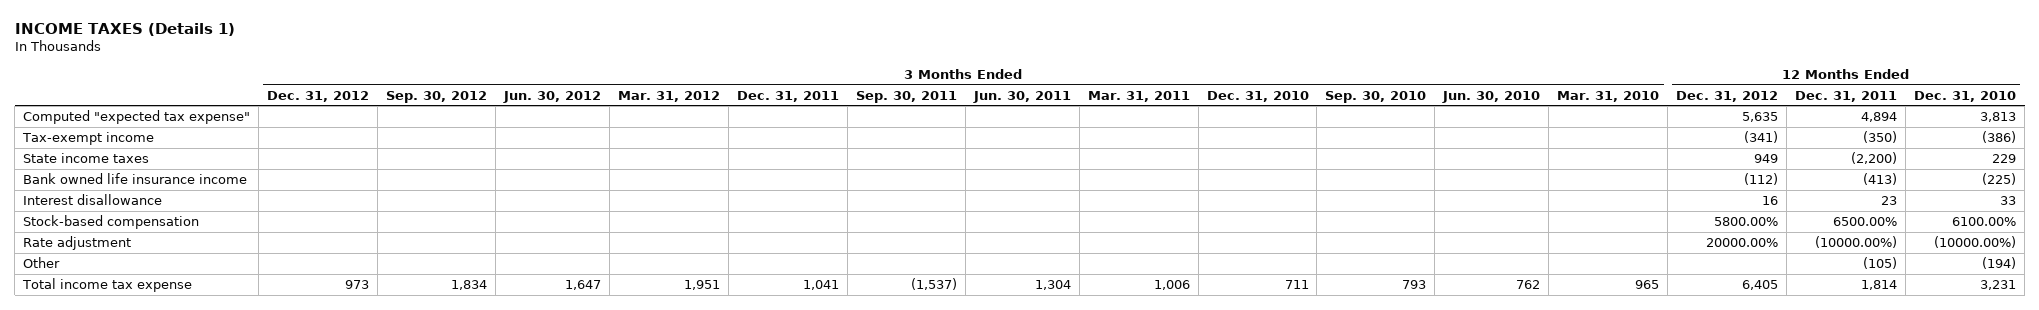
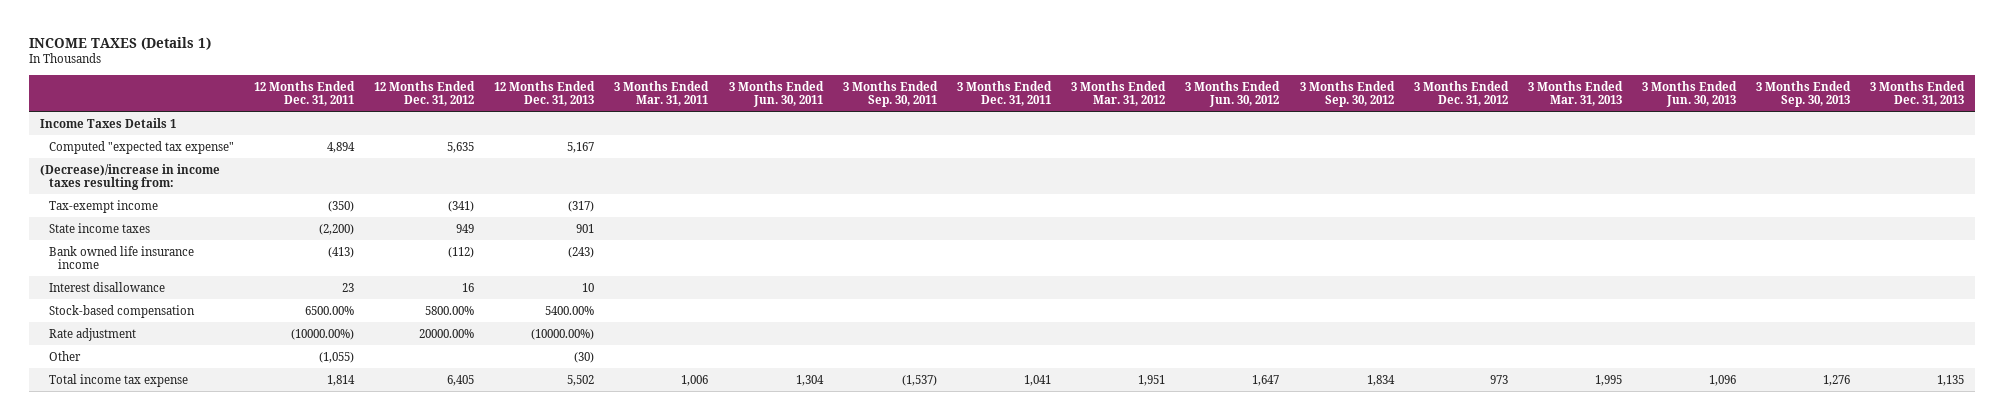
[1206,90,1309,102] Dec. 31, 2010 -> none
[1325,90,1427,103] Sep. 30, 2010 -> none
[1442,90,1541,103] Jun. 30, 2010 -> none
[1557,90,1660,102] Mar. 31, 2010 -> none
[1914,90,2017,102] Dec. 31, 2010 -> none
none -> [494,80,596,107] 12 Months Ended Dec. 31, 2013
none -> [1527,80,1623,107] 3 Months Ended Mar. 31, 2013
none -> [1642,80,1738,108] 3 Months Ended Jun. 30, 2013
none -> [1756,80,1852,108] 3 Months Ended Sep. 30, 2013
none -> [1870,80,1966,107] 3 Months Ended Dec. 31, 2013
none -> [39,117,176,128] Income Taxes Details 1
none -> [39,163,220,191] (Decrease)/increase in income taxes resulting from:
[1863,257,1898,270] (105) -> [318,351,354,363] (1,055)

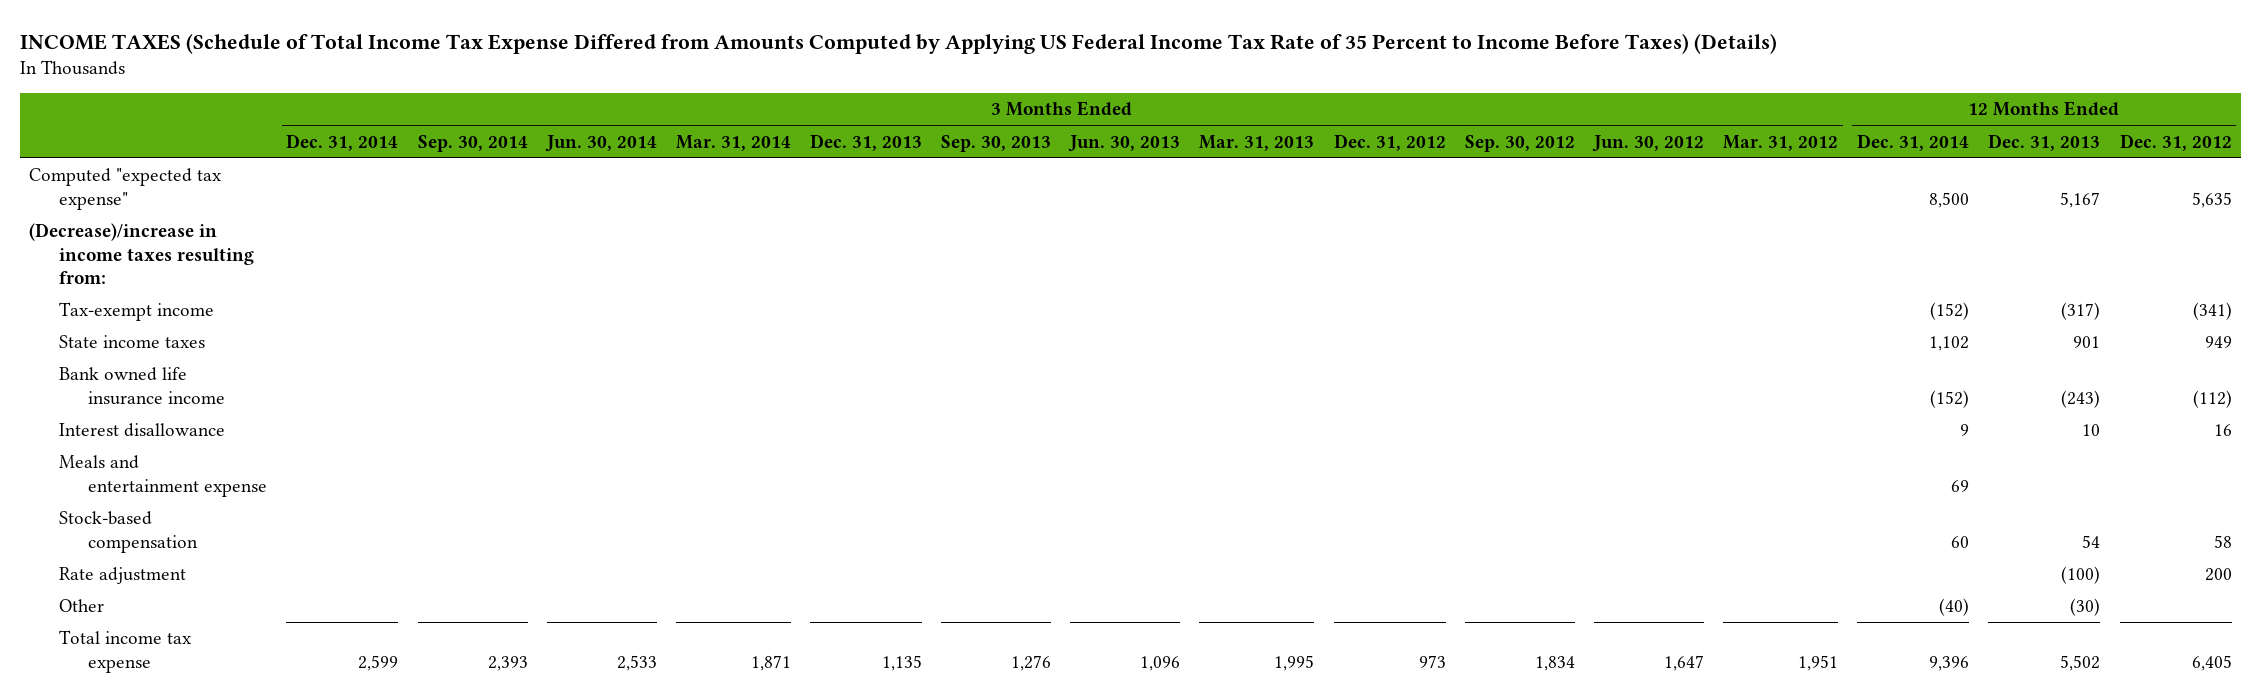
[29,36,212,50] INCOME TAXES (Details 1) -> [19,32,1777,54] INCOME TAXES (Schedule of Total Income Tax Expense Differed from Amounts Computed by Applying US Federal Income Tax Rate of 35 Percent to Income Before Taxes) (Details)
[253,80,355,107] 12 Months Ended Dec. 31, 2011 -> none
[614,80,710,107] 3 Months Ended Mar. 31, 2011 -> none
[728,80,824,108] 3 Months Ended Jun. 30, 2011 -> none
[842,80,938,108] 3 Months Ended Sep. 30, 2011 -> none
[956,80,1052,107] 3 Months Ended Dec. 31, 2011 -> none
none -> [286,133,399,151] Dec. 31, 2014
none -> [417,134,528,152] Sep. 30, 2014
none -> [544,134,657,152] Jun. 30, 2014
none -> [675,134,791,151] Mar. 31, 2014
none -> [1857,133,1970,151] Dec. 31, 2014
[39,117,176,128] Income Taxes Details 1 -> none
none -> [58,455,268,497] Meals and entertainment expense
[425,305,475,315] 5800.00% -> [2213,534,2232,548] 58
[545,305,595,315] 5400.00% -> [2082,534,2101,548] 54
[419,328,475,338] 20000.00% -> [2204,568,2232,582] 200
[531,328,595,340] (10000.00%) -> [2061,566,2101,585] (100)

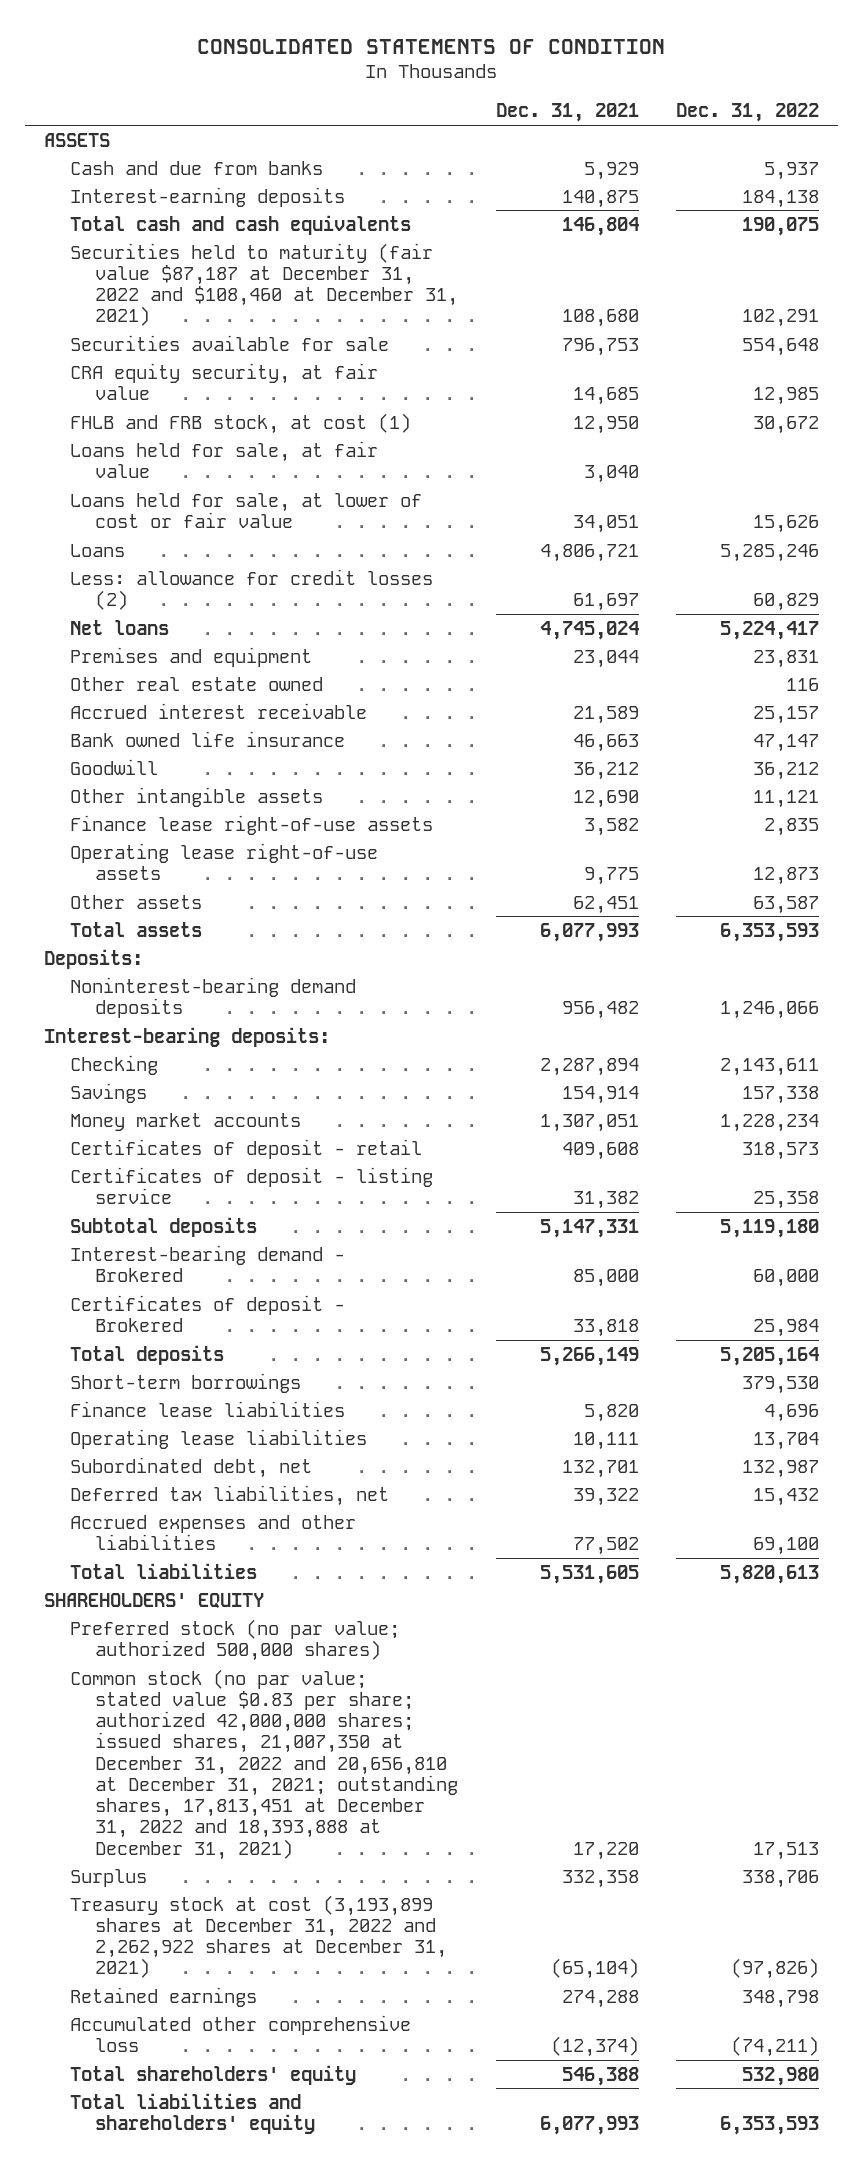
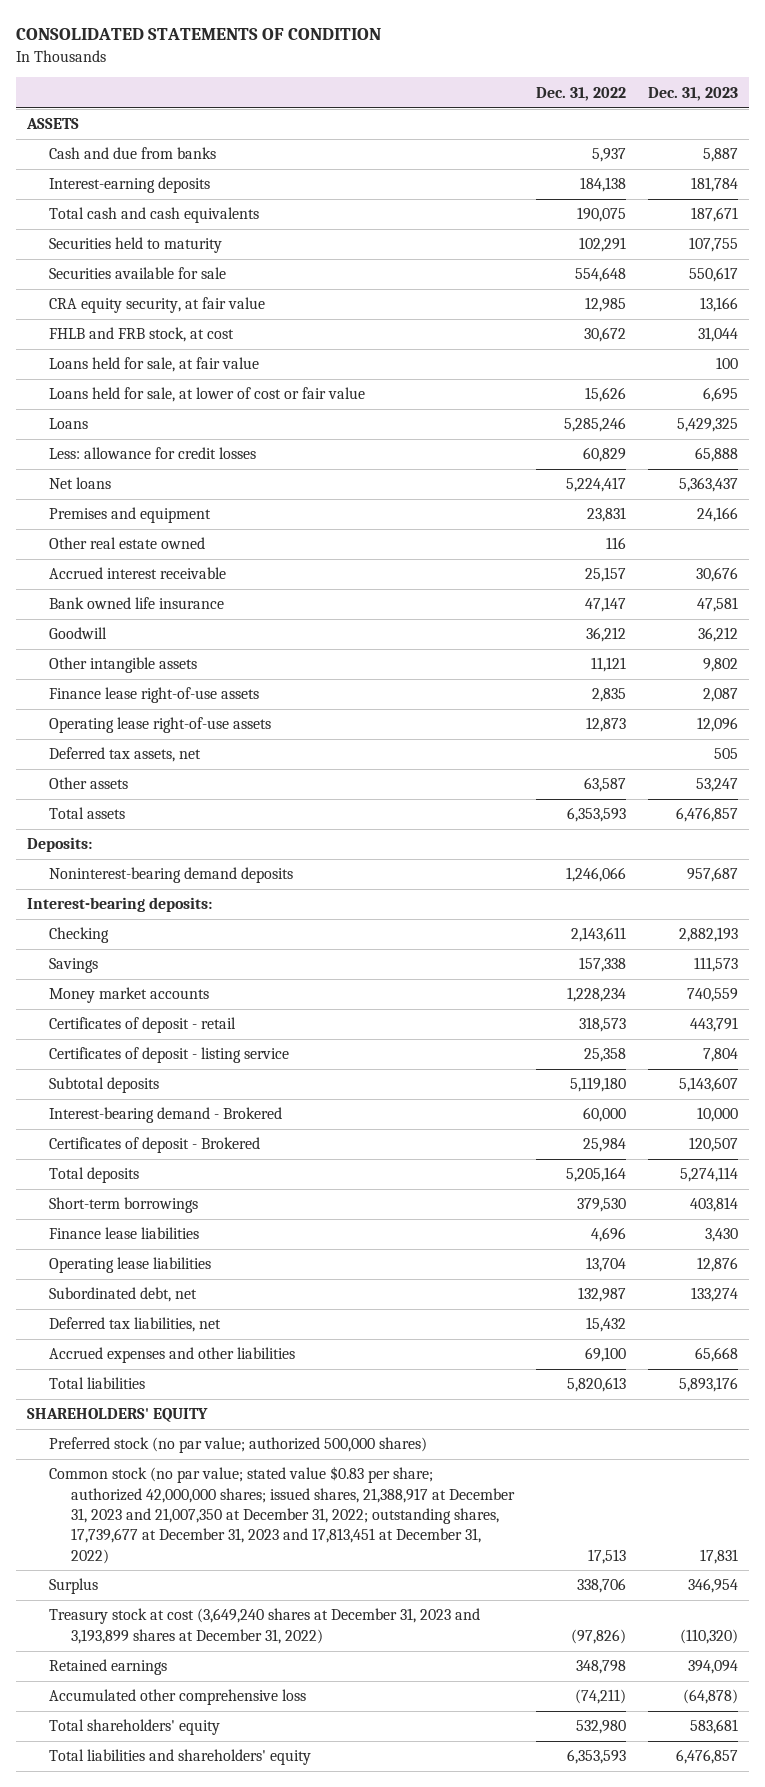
[495,103,639,123] Dec. 31, 2021 -> none
none -> [647,86,738,101] Dec. 31, 2023
[69,242,459,327] Securities held to maturity (fair value $87,187 at December 31, 2022 and $108,460 at December 31, 2021) -> [48,237,222,254] Securities held to maturity
[69,412,411,434] FHLB and FRB stock, at cost (1) -> [48,327,234,343] FHLB and FRB stock, at cost
[69,568,433,610] Less: allowance for credit losses (2) -> [48,447,256,460] Less: allowance for credit losses
none -> [48,747,201,763] Deferred tax assets, net
[69,1668,459,1860] Common stock (no par value; stated value $0.83 per share; authorized 42,000,000 shares; issued shares, 21,007,350 at December 31, 2022 and 20,656,810 at December 31, 2021; outstanding shares, 17,813,451 at December 31, 2022 and 18,393,888 at December 31, 2021) -> [48,1466,515,1564] Common stock (no par value; stated value $0.83 per share; authorized 42,000,000 shares; issued shares, 21,388,917 at December 31, 2023 and 21,007,350 at December 31, 2022; outstanding shares, 17,739,677 at December 31, 2023 and 17,813,451 at December 31, 2022)
[69,1894,448,1979] Treasury stock at cost (3,193,899 shares at December 31, 2022 and 2,262,922 shares at December 31, 2021) -> [48,1608,480,1644] Treasury stock at cost (3,649,240 shares at December 31, 2023 and 3,193,899 shares at December 31, 2022)

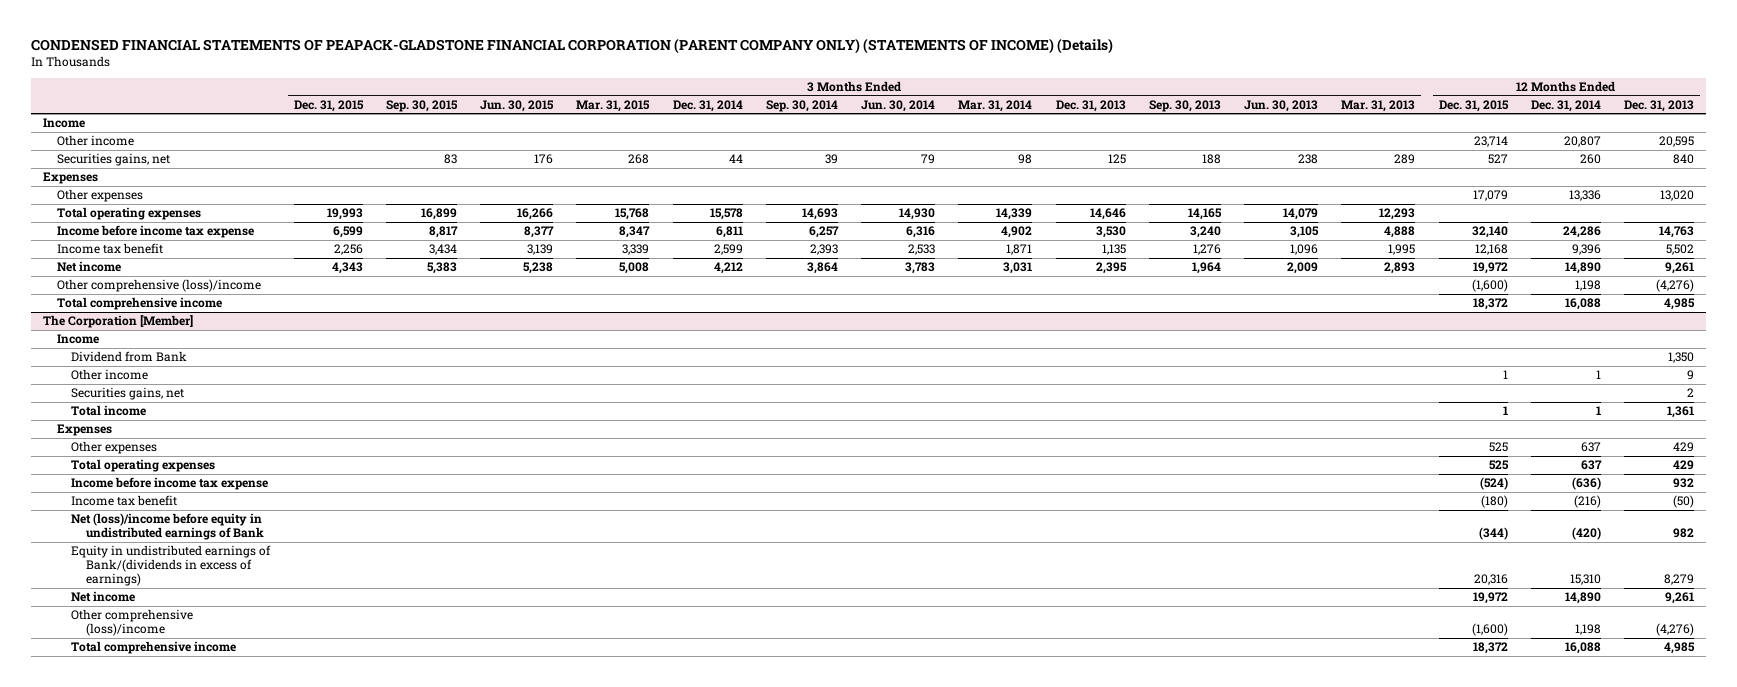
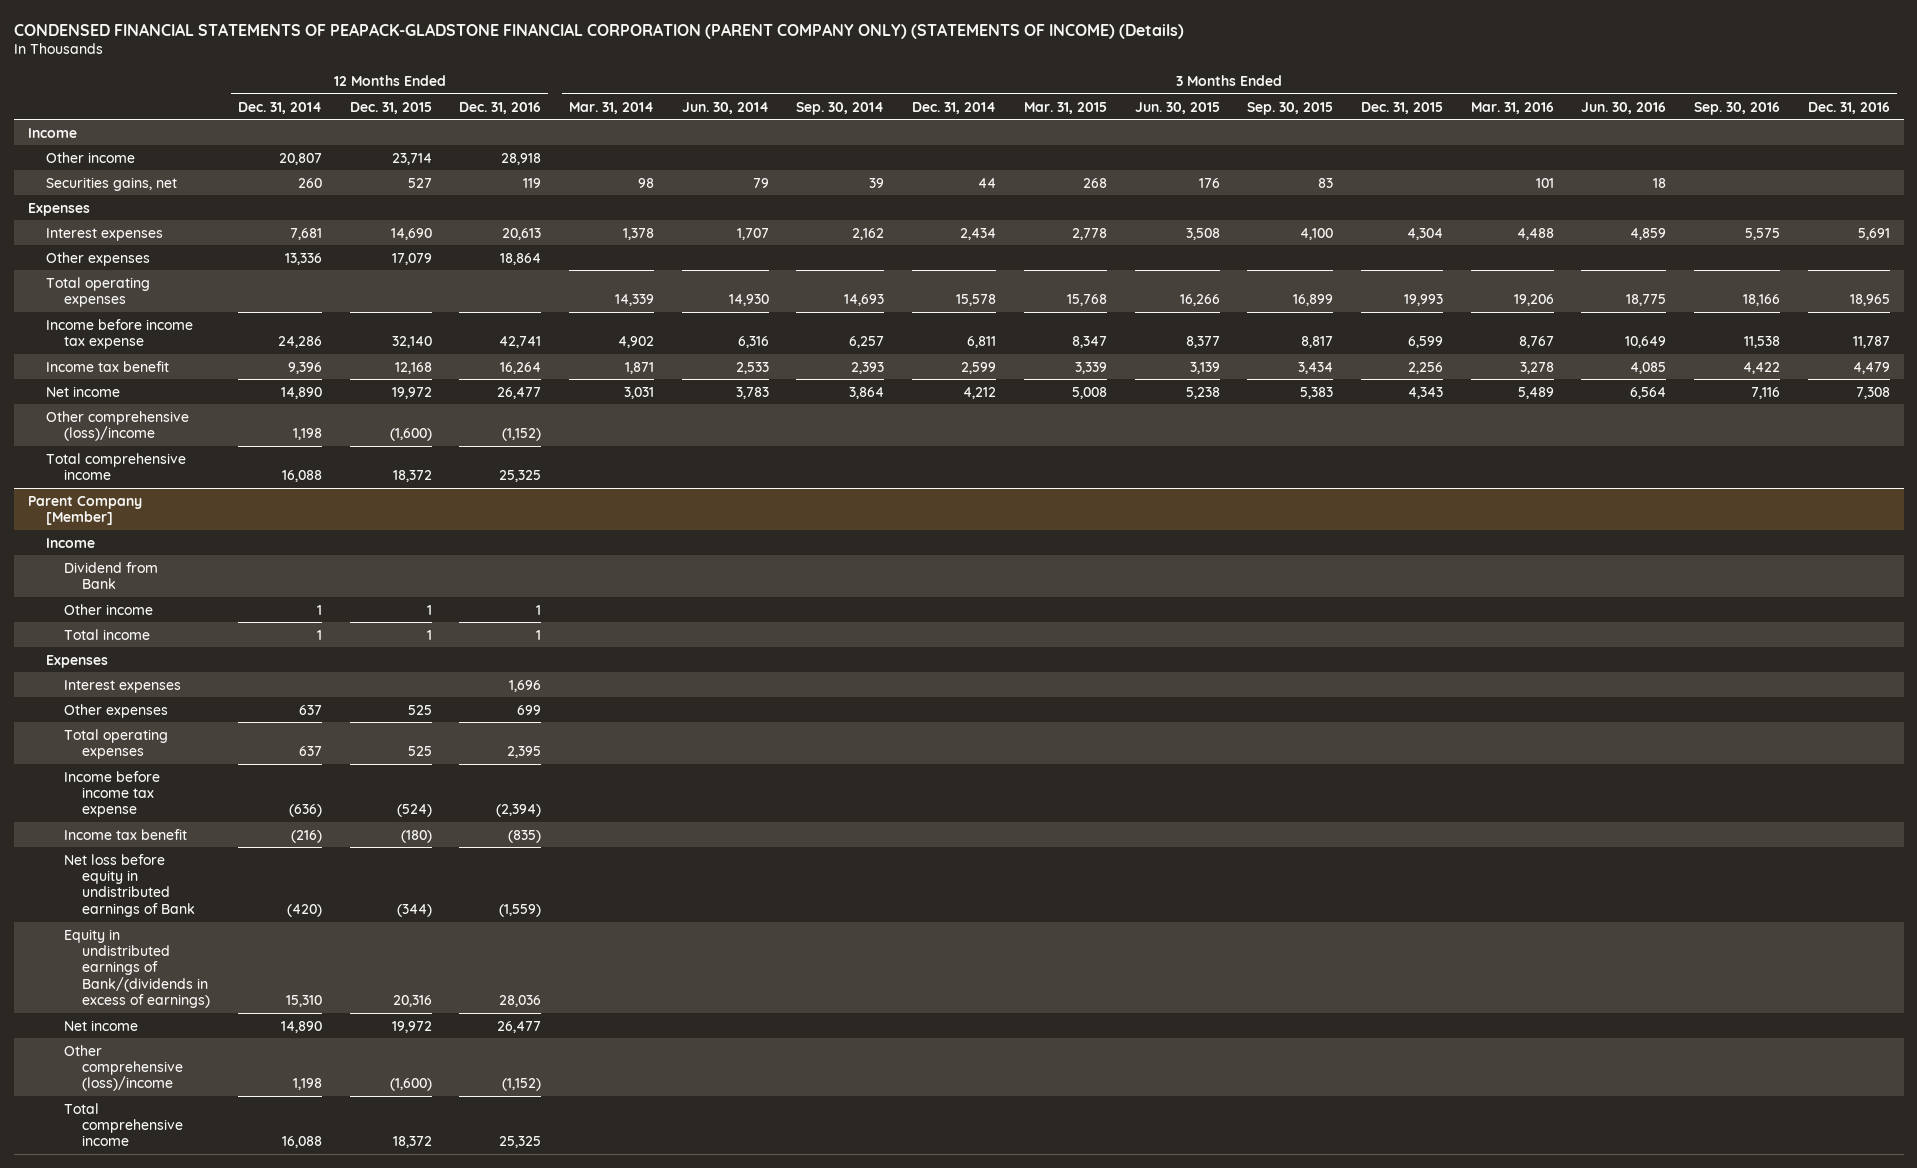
[1055,99,1126,112] Dec. 31, 2013 -> none
[1148,99,1221,112] Sep. 30, 2013 -> none
[1244,99,1319,112] Jun. 30, 2013 -> none
[1341,99,1416,112] Mar. 31, 2013 -> none
[1624,99,1695,112] Dec. 31, 2013 -> none
none -> [459,101,542,114] Dec. 31, 2016
none -> [1470,101,1554,114] Mar. 31, 2016
none -> [1581,101,1667,114] Jun. 30, 2016
none -> [1694,101,1781,115] Sep. 30, 2016
none -> [1807,101,1890,114] Dec. 31, 2016
none -> [45,227,163,241] Interest expenses
[42,315,193,329] The Corporation [Member] -> [27,495,142,526] Parent Company [Member]
[71,387,185,401] Securities gains, net -> none
none -> [64,679,182,693] Interest expenses
[71,513,264,541] Net (loss)/income before equity in undistributed earnings of Bank -> [64,853,196,917] Net loss before equity in undistributed earnings of Bank

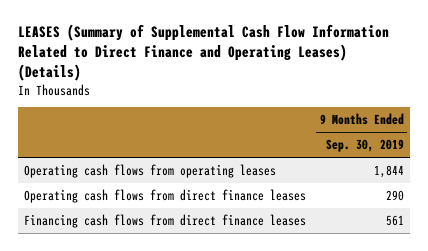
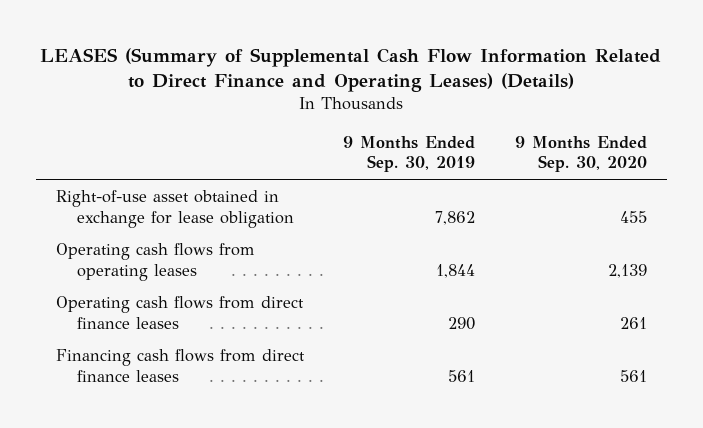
none -> [515,136,648,173] 9 Months Ended Sep. 30, 2020
none -> [55,190,294,228] Right-of-use asset obtained in exchange for lease obligation

